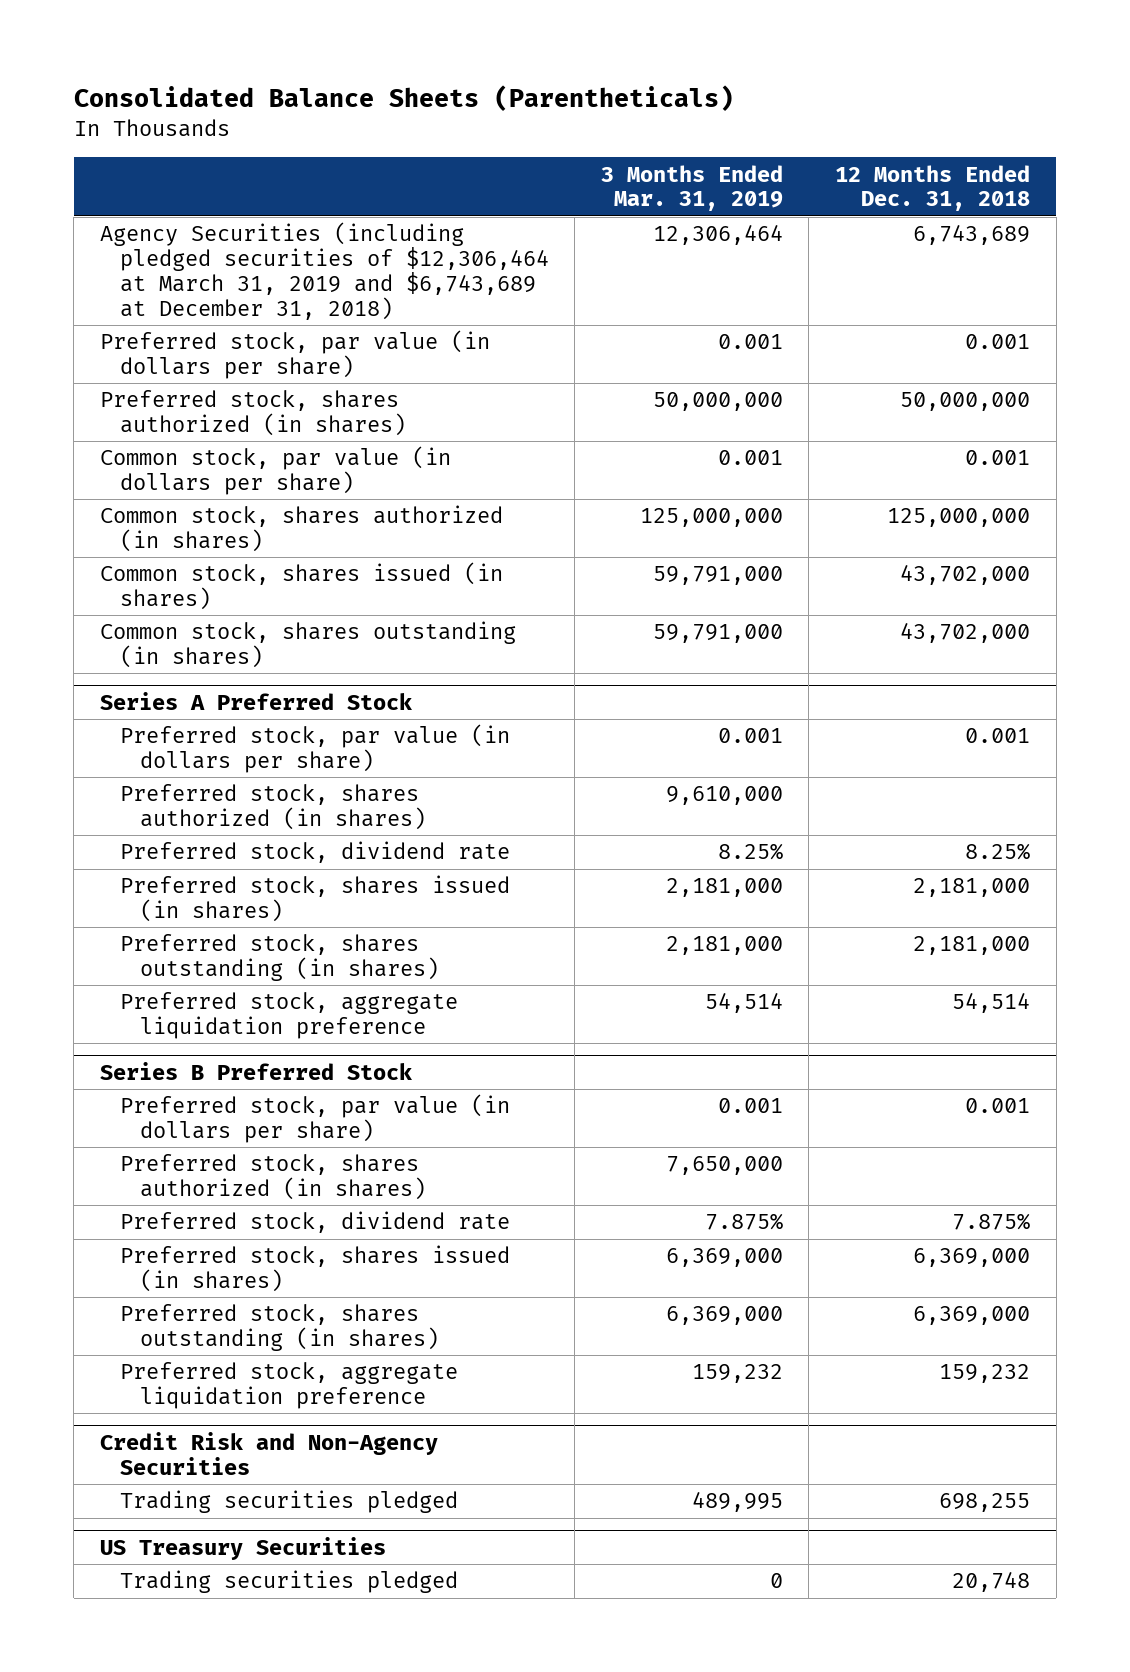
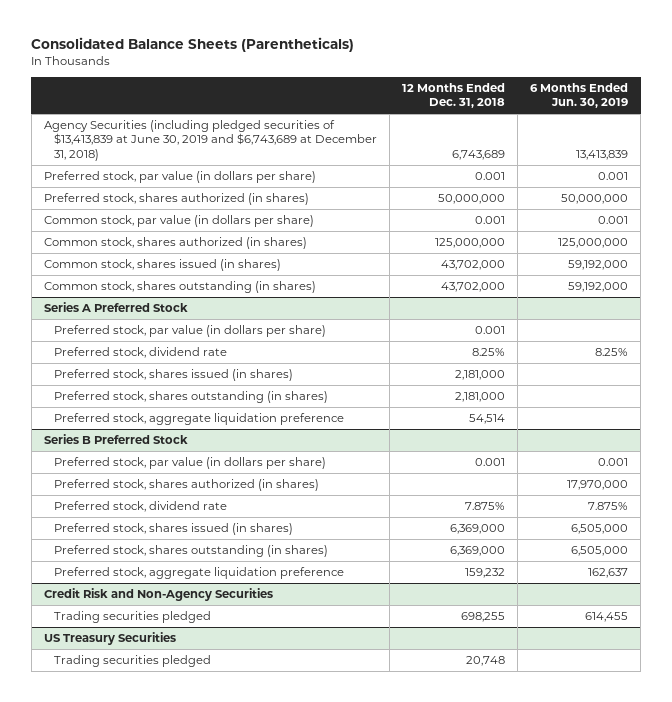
[600,164,783,212] 3 Months Ended Mar. 31, 2019 -> none
none -> [530,82,629,108] 6 Months Ended Jun. 30, 2019
[100,222,549,320] Agency Securities (including pledged securities of $12,306,464 at March 31, 2019 and $6,743,689 at December 31, 2018) -> [43,120,377,161] Agency Securities (including pledged securities of $13,413,839 at June 30, 2019 and $6,743,689 at December 31, 2018)
[119,784,426,831] Preferred stock, shares authorized (in shares) -> none

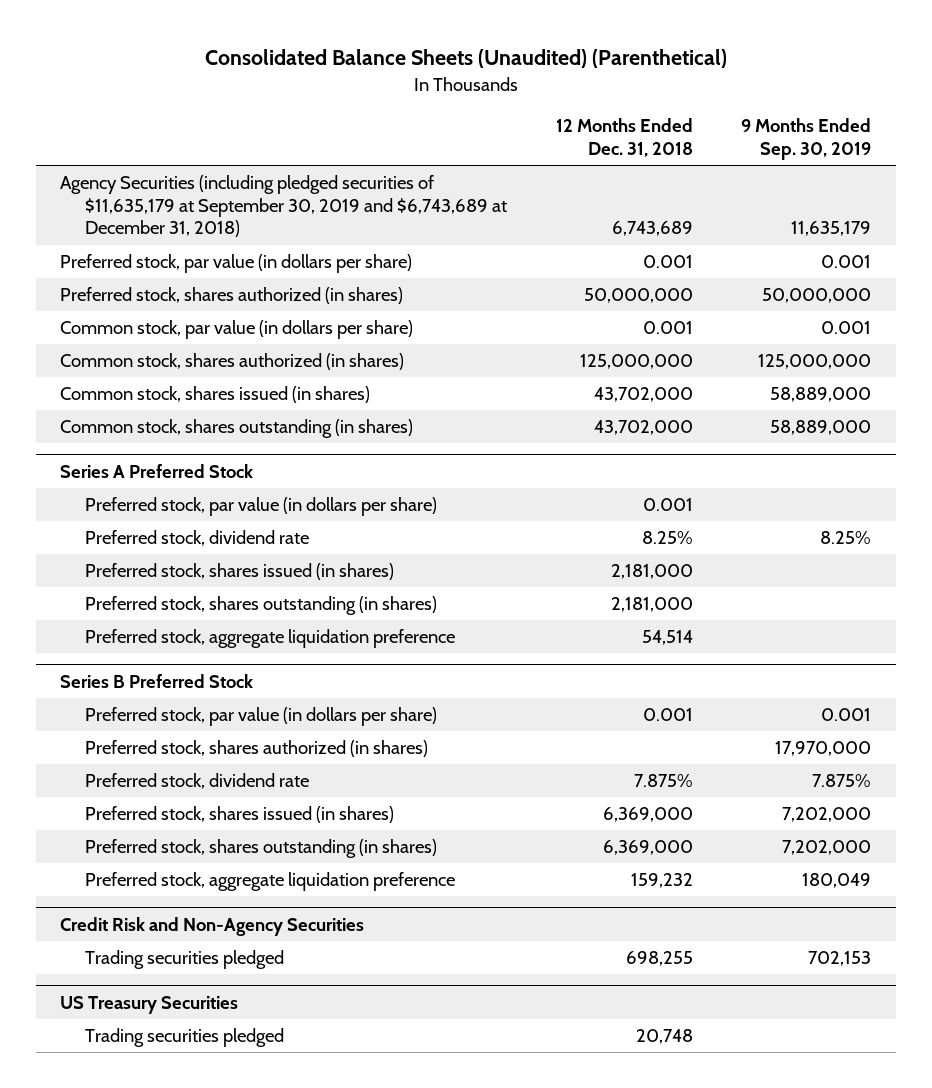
[31,37,355,53] Consolidated Balance Sheets (Parentheticals) -> [204,49,727,69] Consolidated Balance Sheets (Unaudited) (Parenthetical)
[530,82,629,108] 6 Months Ended Jun. 30, 2019 -> none
none -> [741,118,872,161] 9 Months Ended Sep. 30, 2019
[43,120,377,161] Agency Securities (including pledged securities of $13,413,839 at June 30, 2019 and $6,743,689 at December 31, 2018) -> [60,175,508,238] Agency Securities (including pledged securities of $11,635,179 at September 30, 2019 and $6,743,689 at December 31, 2018)

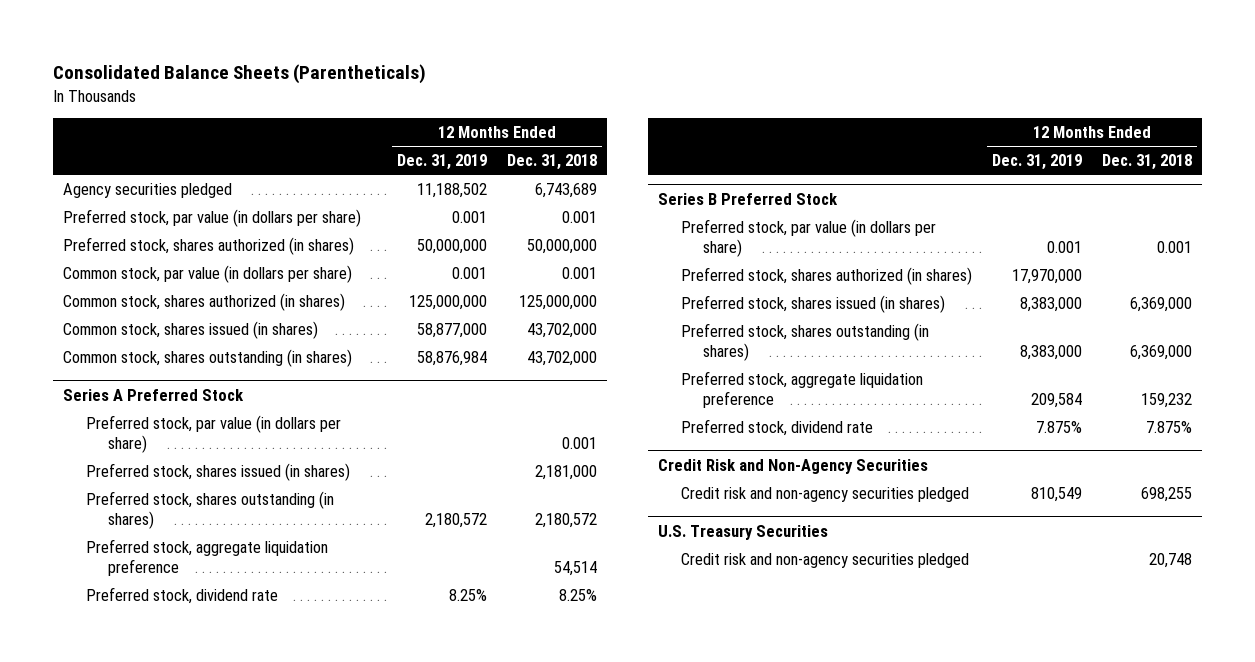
[204,49,727,69] Consolidated Balance Sheets (Unaudited) (Parenthetical) -> [53,64,427,85] Consolidated Balance Sheets (Parentheticals)
[741,118,872,161] 9 Months Ended Sep. 30, 2019 -> none
none -> [396,154,487,171] Dec. 31, 2019
[60,175,508,238] Agency Securities (including pledged securities of $11,635,179 at September 30, 2019 and $6,743,689 at December 31, 2018) -> [63,182,233,198] Agency securities pledged
[610,597,693,613] 2,181,000 -> [534,512,597,528] 2,180,572
[85,530,310,547] Preferred stock, dividend rate -> [85,586,278,604] Preferred stock, dividend rate
[85,773,310,790] Preferred stock, dividend rate -> [680,418,873,436] Preferred stock, dividend rate
[85,950,285,970] Trading securities pledged -> [680,486,969,502] Credit risk and non-agency securities pledged
[60,995,239,1014] US Treasury Securities -> [658,524,829,540] U.S. Treasury Securities
[85,1028,285,1048] Trading securities pledged -> [680,552,969,568] Credit risk and non-agency securities pledged

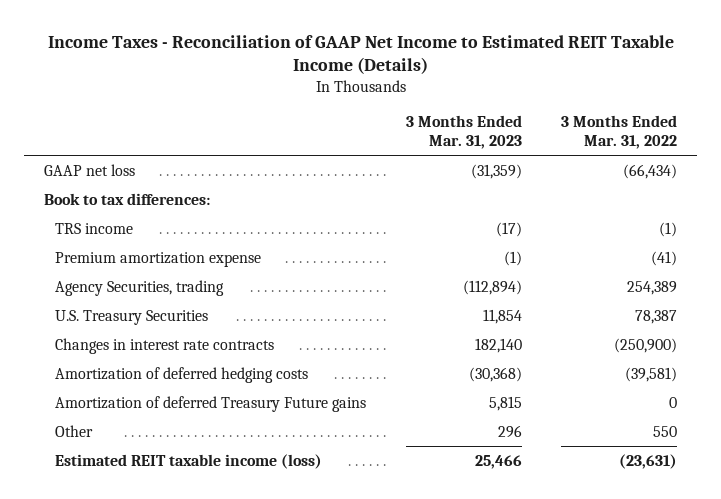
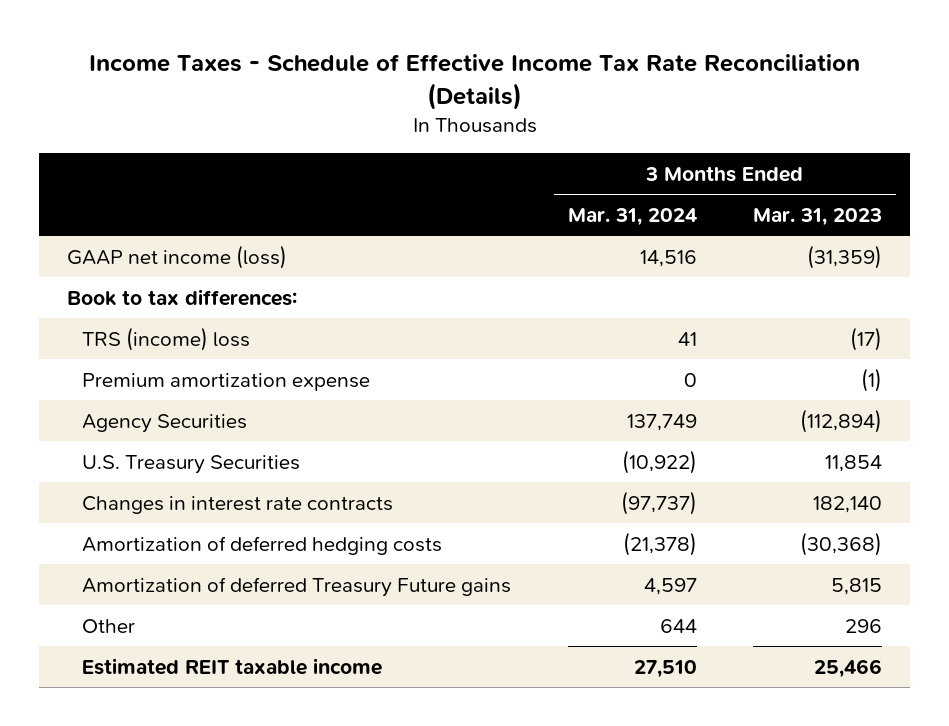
[47,34,674,75] Income Taxes - Reconciliation of GAAP Net Income to Estimated REIT Taxable Income (Details) -> [88,54,860,110] Income Taxes - Schedule of Effective Income Tax Rate Reconciliation (Details)
[561,115,678,149] 3 Months Ended Mar. 31, 2022 -> none
none -> [567,207,697,226] Mar. 31, 2024
[43,163,135,176] GAAP net loss -> [67,244,288,269] GAAP net income (loss)
[54,222,133,234] TRS income -> [82,326,251,351] TRS (income) loss
[54,279,224,296] Agency Securities, trading -> [82,413,248,433] Agency Securities
[54,453,322,469] Estimated REIT taxable income (loss) -> [82,657,383,675] Estimated REIT taxable income

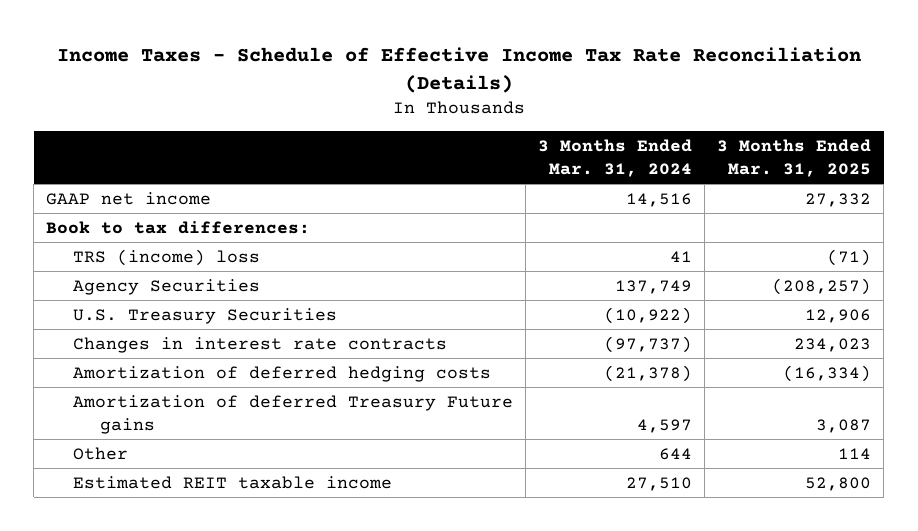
[753,207,883,226] Mar. 31, 2023 -> none
none -> [717,138,872,178] 3 Months Ended Mar. 31, 2025
[67,244,288,269] GAAP net income (loss) -> [46,191,212,205] GAAP net income
[82,372,371,391] Premium amortization expense -> none

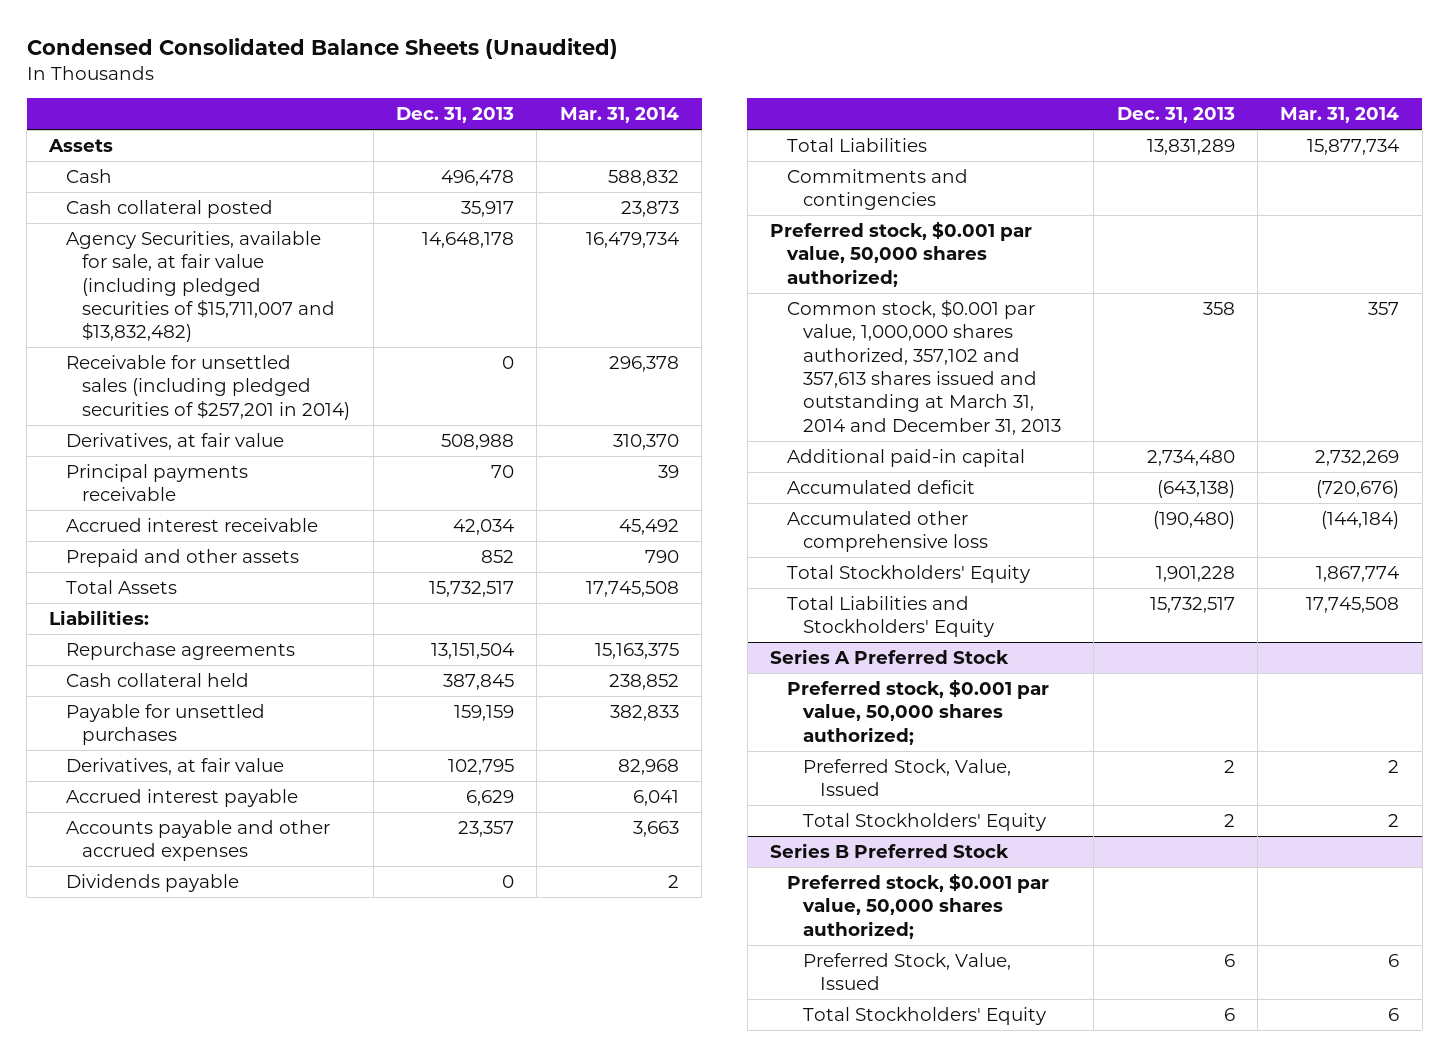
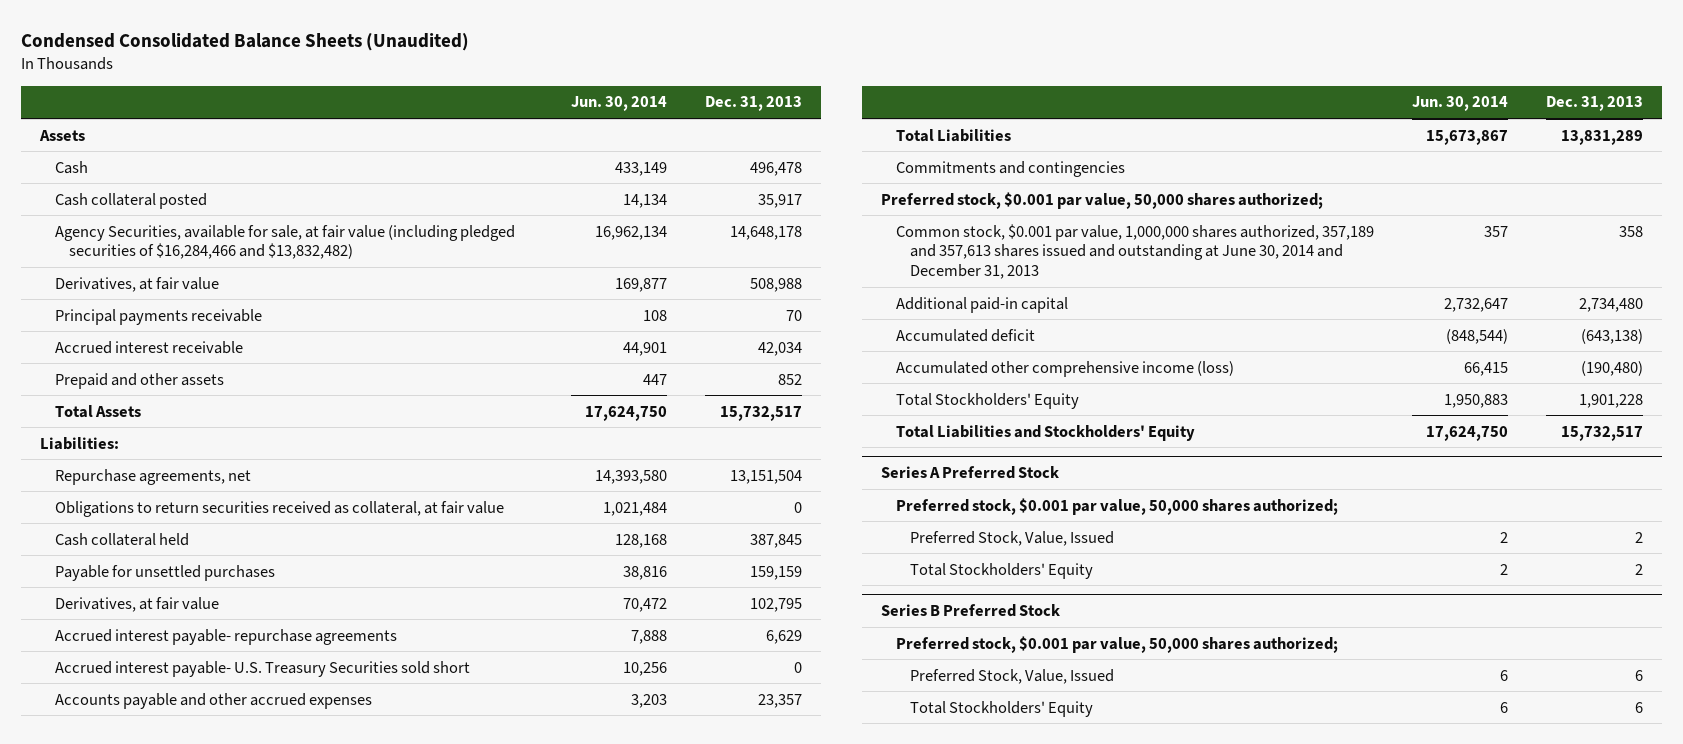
[559,107,679,124] Mar. 31, 2014 -> none
none -> [570,96,667,112] Jun. 30, 2014
[65,354,351,420] Receivable for unsettled sales (including pledged securities of $257,201 in 2014) -> none
[65,230,336,343] Agency Securities, available for sale, at fair value (including pledged securities of $15,711,007 and $13,832,482) -> [54,224,515,260] Agency Securities, available for sale, at fair value (including pledged securities of $16,284,466 and $13,832,482)
[65,641,295,660] Repurchase agreements -> [54,468,251,485] Repurchase agreements, net
none -> [54,500,504,517] Obligations to return securities received as collateral, at fair value
[65,788,298,807] Accrued interest payable -> [54,628,397,645] Accrued interest payable- repurchase agreements
none -> [54,660,470,677] Accrued interest payable- U.S. Treasury Securities sold short
[65,873,239,892] Dividends payable -> none
[786,298,1062,435] Common stock, $0.001 par value, 1,000,000 shares authorized, 357,102 and 357,613 shares issued and outstanding at March 31, 2014 and December 31, 2013 -> [895,223,1374,280] Common stock, $0.001 par value, 1,000,000 shares authorized, 357,189 and 357,613 shares issued and outstanding at June 30, 2014 and December 31, 2013
[786,510,989,553] Accumulated other comprehensive loss -> [895,360,1234,377] Accumulated other comprehensive income (loss)

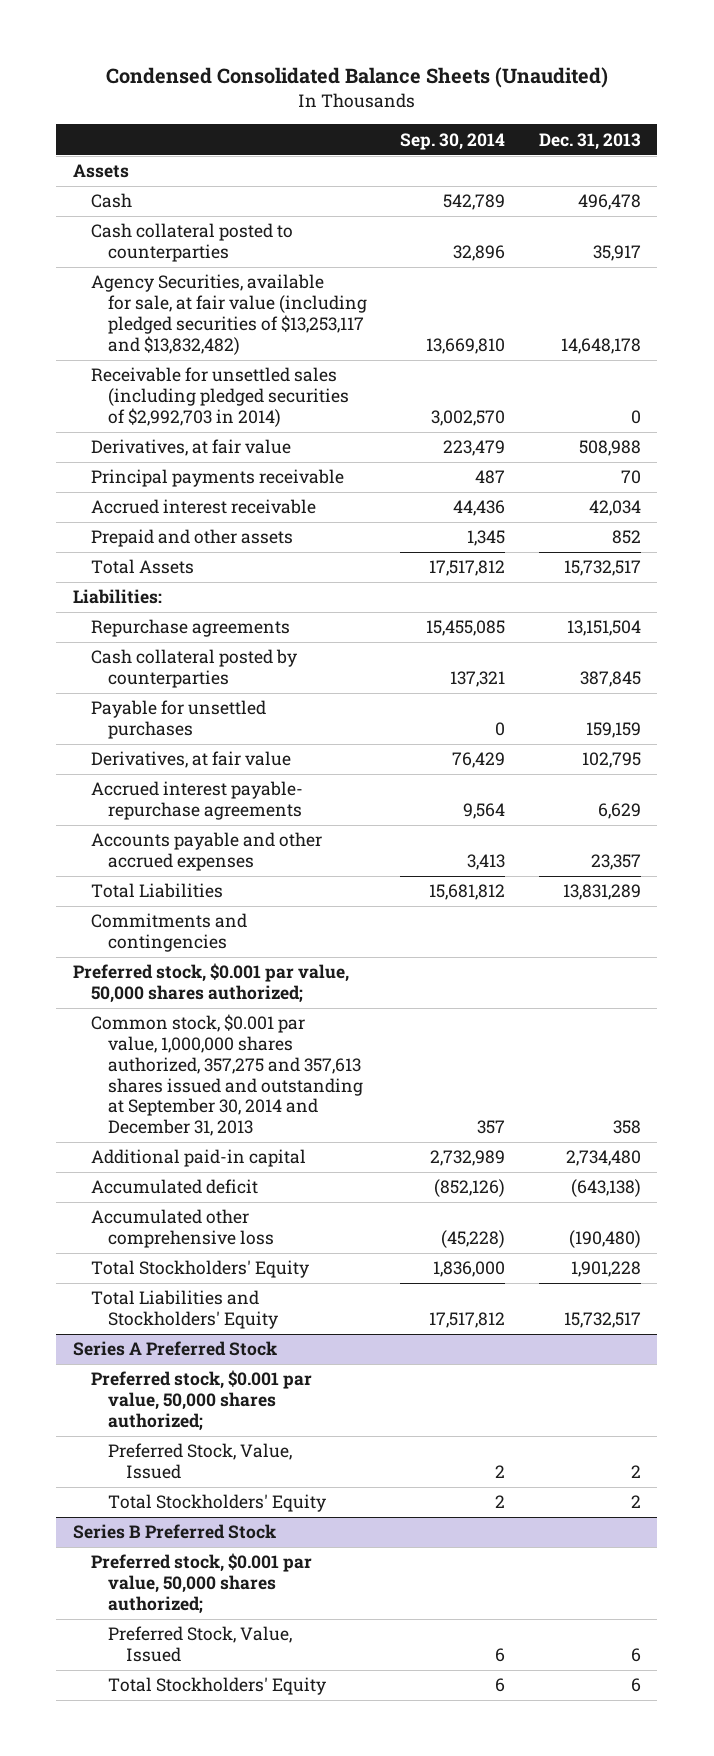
[570,96,667,112] Jun. 30, 2014 -> none
none -> [400,132,506,150] Sep. 30, 2014
[54,192,207,209] Cash collateral posted -> [90,223,293,263] Cash collateral posted to counterparties
[54,224,515,260] Agency Securities, available for sale, at fair value (including pledged securities of $16,284,466 and $13,832,482) -> [90,274,368,355] Agency Securities, available for sale, at fair value (including pledged securities of $13,253,117 and $13,832,482)
none -> [90,367,350,427] Receivable for unsettled sales (including pledged securities of $2,992,703 in 2014)
[54,500,504,517] Obligations to return securities received as collateral, at fair value -> none
[54,468,251,485] Repurchase agreements, net -> [90,619,290,638] Repurchase agreements
[54,532,189,546] Cash collateral held -> [90,649,297,689] Cash collateral posted by counterparties
[54,660,470,677] Accrued interest payable- U.S. Treasury Securities sold short -> none
[895,223,1374,280] Common stock, $0.001 par value, 1,000,000 shares authorized, 357,189 and 357,613 shares issued and outstanding at June 30, 2014 and December 31, 2013 -> [90,1014,364,1137] Common stock, $0.001 par value, 1,000,000 shares authorized, 357,275 and 357,613 shares issued and outstanding at September 30, 2014 and December 31, 2013
[895,360,1234,377] Accumulated other comprehensive income (loss) -> [90,1209,275,1249] Accumulated other comprehensive loss

